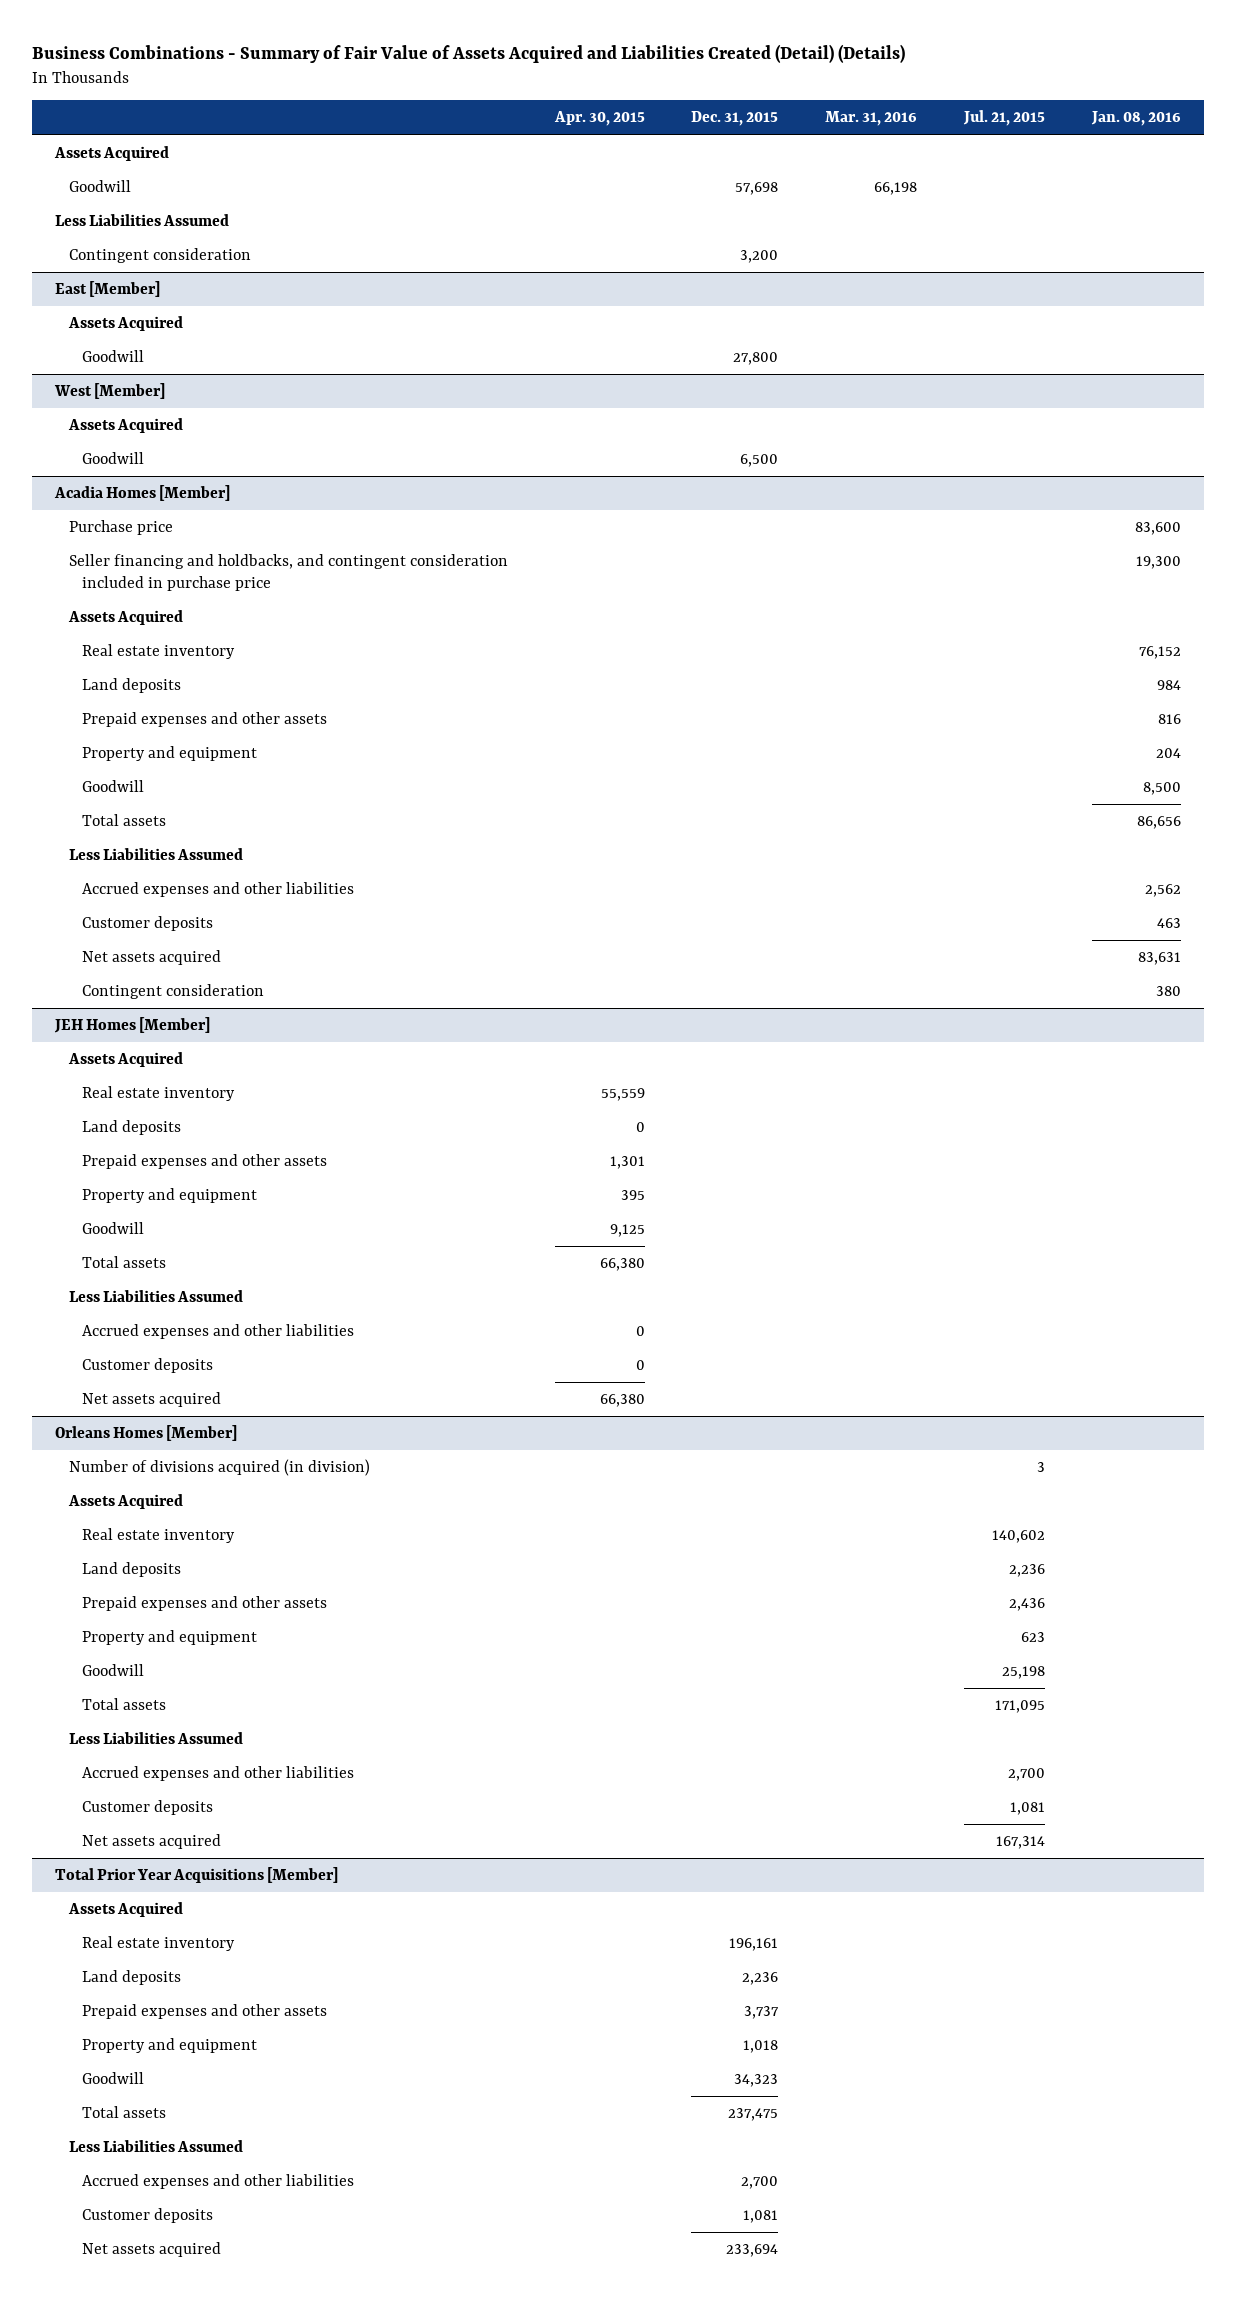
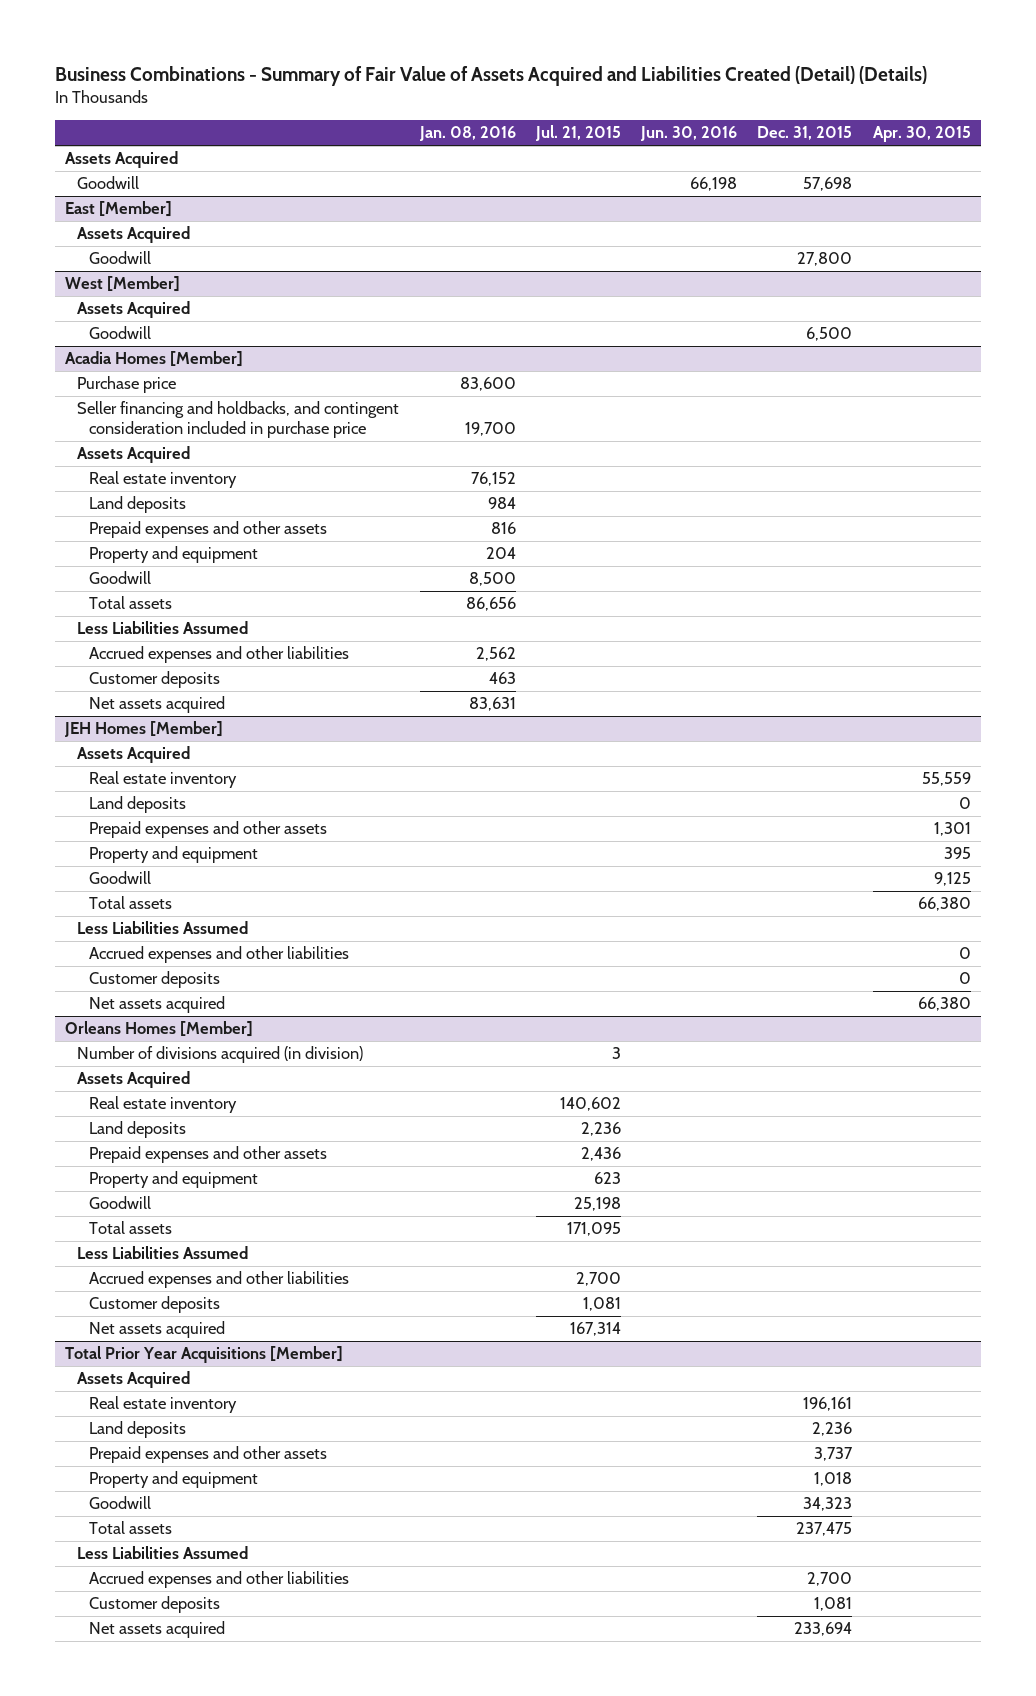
[825,111,918,127] Mar. 31, 2016 -> none
none -> [640,126,738,142] Jun. 30, 2016
[55,214,230,227] Less Liabilities Assumed -> none
[68,248,251,264] Contingent consideration -> none
[1135,556,1181,570] 19,300 -> [464,422,516,437] 19,700
[82,984,265,1000] Contingent consideration -> none

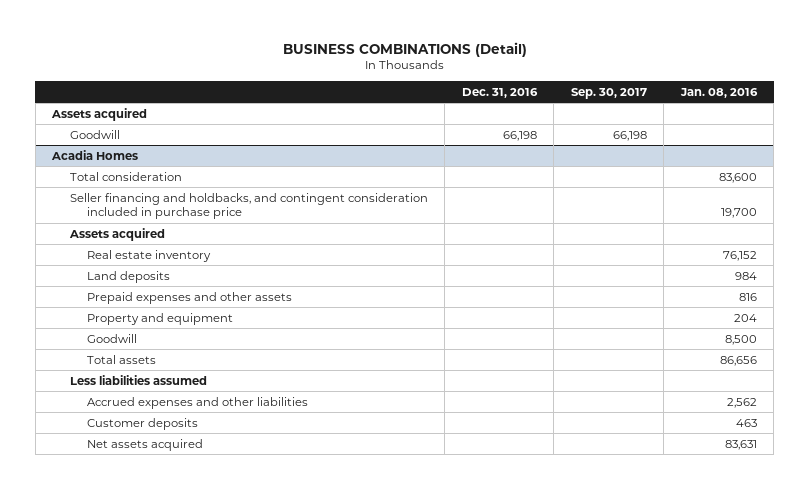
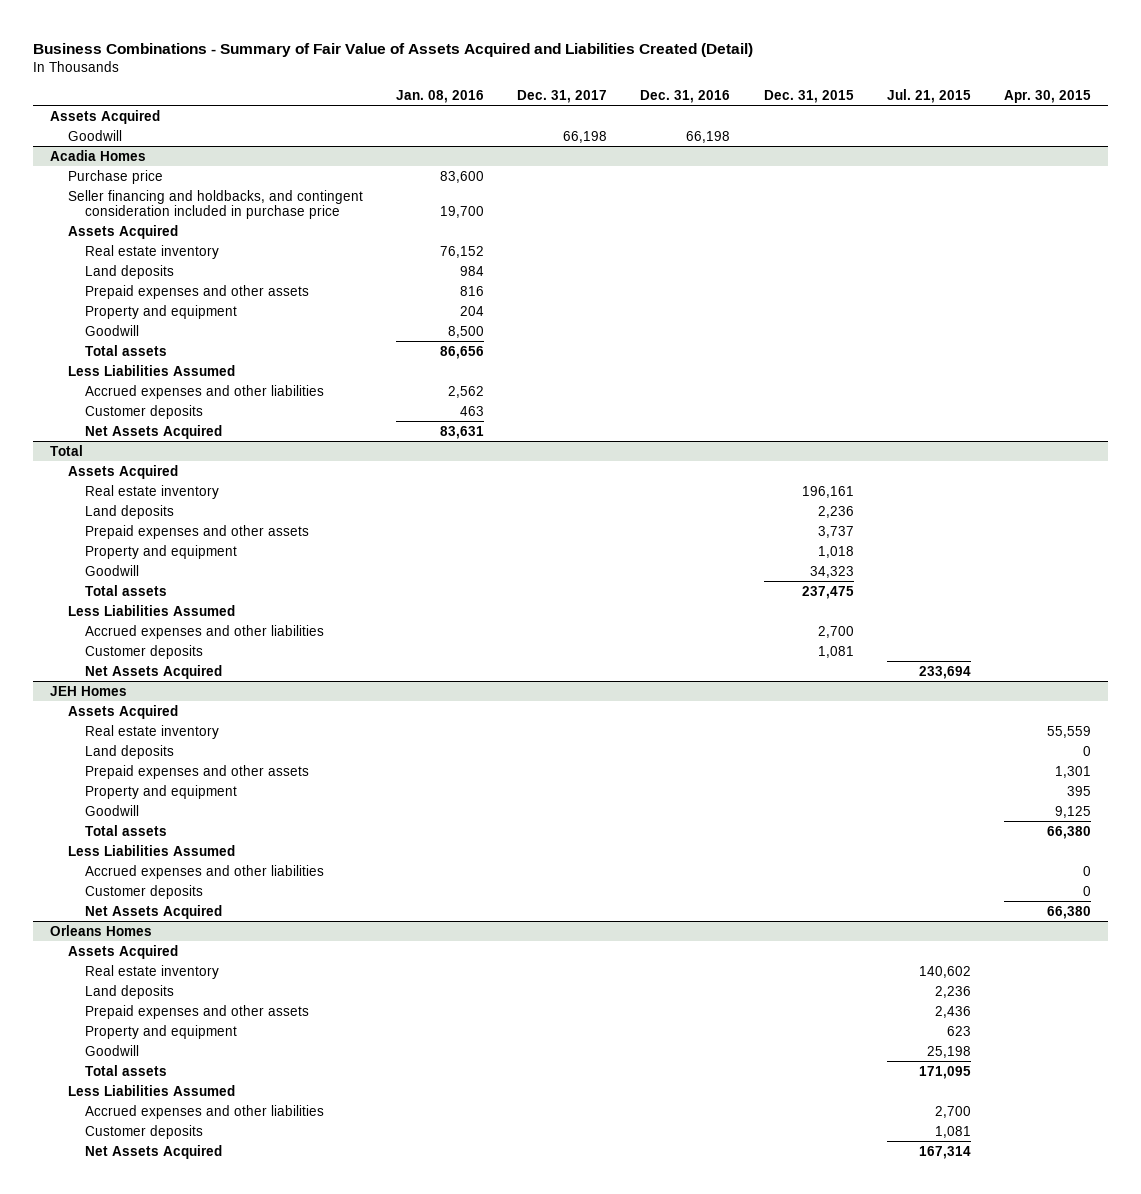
[282,41,527,57] BUSINESS COMBINATIONS (Detail) -> [33,43,754,58] Business Combinations - Summary of Fair Value of Assets Acquired and Liabilities Created (Detail)
[570,87,647,99] Sep. 30, 2017 -> none
none -> [517,89,608,103] Dec. 31, 2017
none -> [763,89,854,103] Dec. 31, 2015
none -> [886,88,971,103] Jul. 21, 2015
none -> [1003,89,1091,103] Apr. 30, 2015
[51,107,148,121] Assets acquired -> [50,109,161,124] Assets Acquired
[69,171,182,181] Total consideration -> [67,169,163,184] Purchase price
[68,227,165,241] Assets acquired -> [67,224,178,239] Assets Acquired
[69,374,207,385] Less liabilities assumed -> [67,364,235,376] Less Liabilities Assumed
[86,438,203,451] Net assets acquired -> [85,424,223,439] Net Assets Acquired
none -> [50,444,84,456] Total
none -> [67,464,178,479] Assets Acquired
none -> [85,484,220,499] Real estate inventory
none -> [85,504,175,519] Land deposits
none -> [85,524,310,539] Prepaid expenses and other assets
none -> [85,544,238,559] Property and equipment
none -> [85,564,140,576] Goodwill
none -> [85,584,168,596] Total assets
none -> [67,604,235,616] Less Liabilities Assumed
none -> [85,624,325,639] Accrued expenses and other liabilities
none -> [85,644,204,659] Customer deposits
none -> [85,664,223,679] Net Assets Acquired
none -> [50,685,128,696] JEH Homes
none -> [67,704,178,719] Assets Acquired
none -> [85,724,220,739] Real estate inventory
none -> [85,744,175,759] Land deposits
none -> [85,764,310,779] Prepaid expenses and other assets
none -> [85,784,238,799] Property and equipment
none -> [85,804,140,816] Goodwill
none -> [85,824,168,836] Total assets
none -> [67,844,235,856] Less Liabilities Assumed
none -> [85,864,325,879] Accrued expenses and other liabilities
none -> [85,884,204,899] Customer deposits
none -> [85,904,223,919] Net Assets Acquired
none -> [50,924,153,936] Orleans Homes
none -> [67,944,178,959] Assets Acquired
none -> [85,964,220,979] Real estate inventory
none -> [85,984,175,999] Land deposits
none -> [85,1004,310,1019] Prepaid expenses and other assets
none -> [85,1024,238,1039] Property and equipment
none -> [85,1044,140,1056] Goodwill
none -> [85,1064,168,1076] Total assets
none -> [67,1084,235,1096] Less Liabilities Assumed
none -> [85,1104,325,1119] Accrued expenses and other liabilities
none -> [85,1124,204,1139] Customer deposits
none -> [85,1144,223,1159] Net Assets Acquired

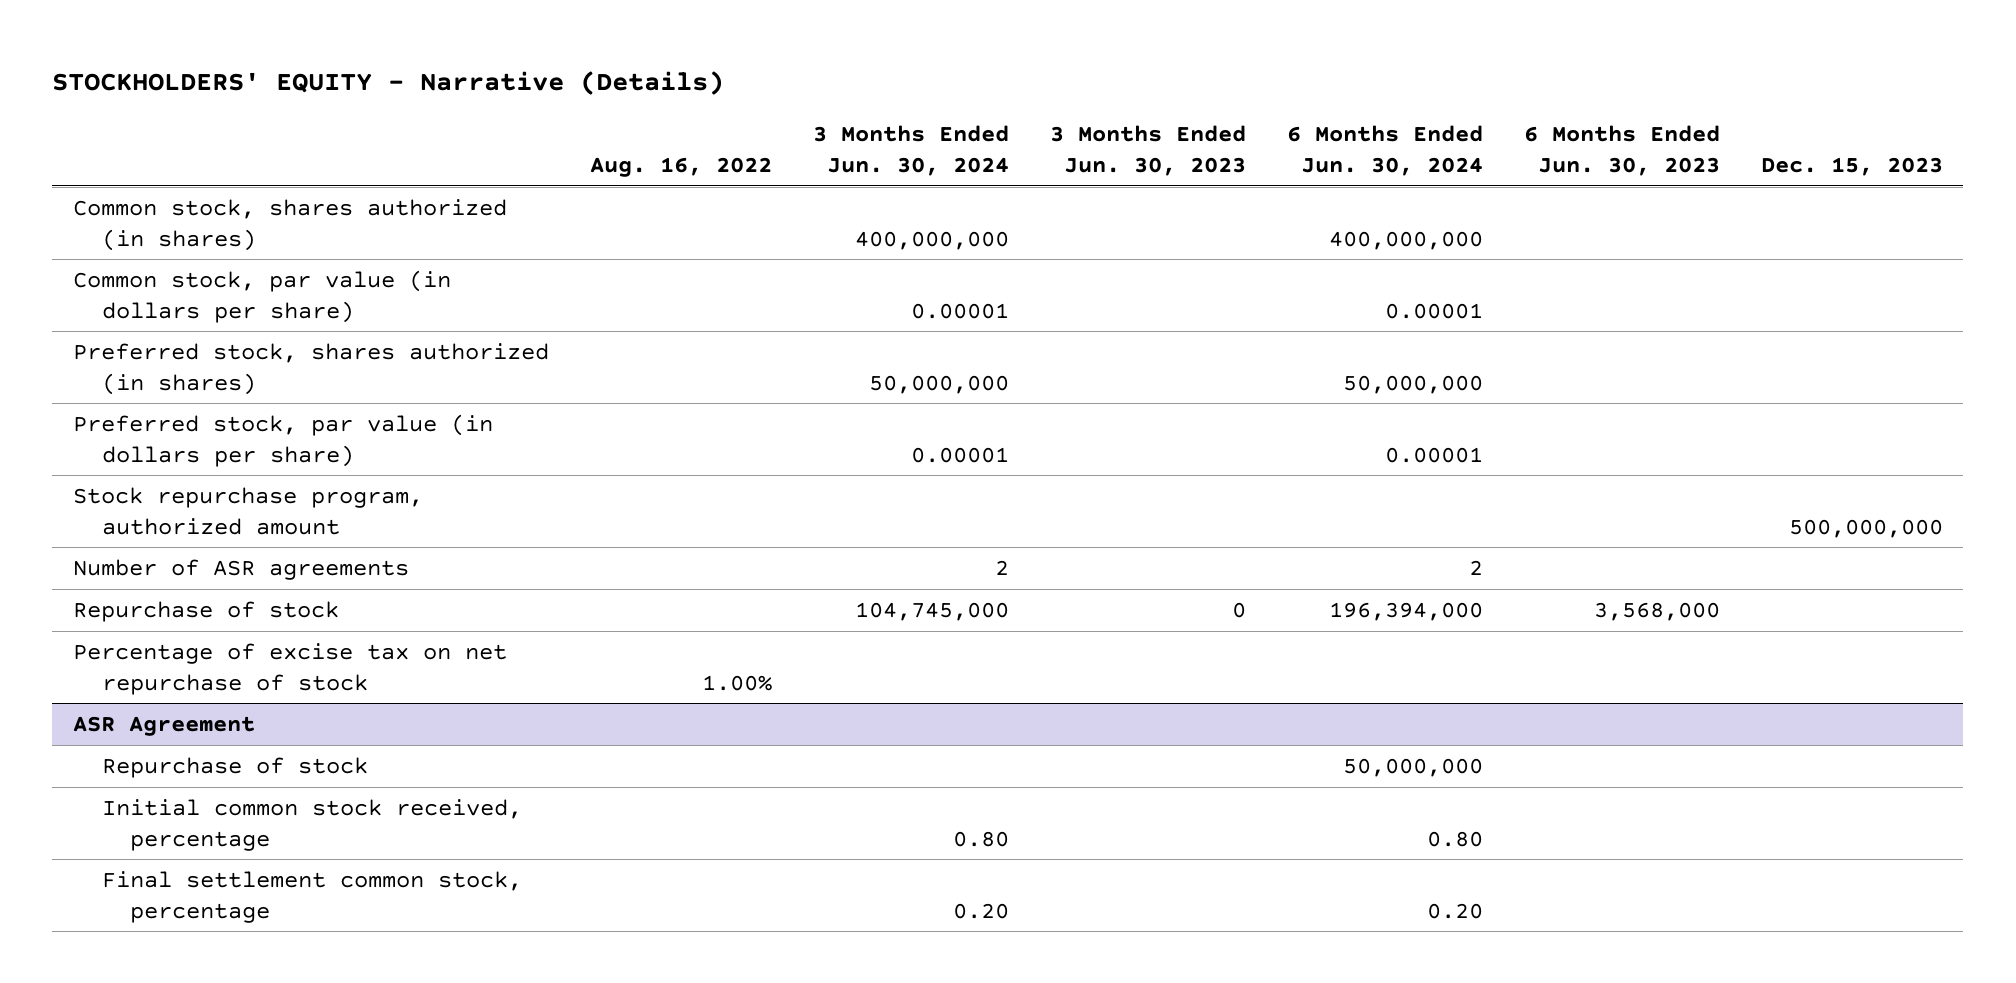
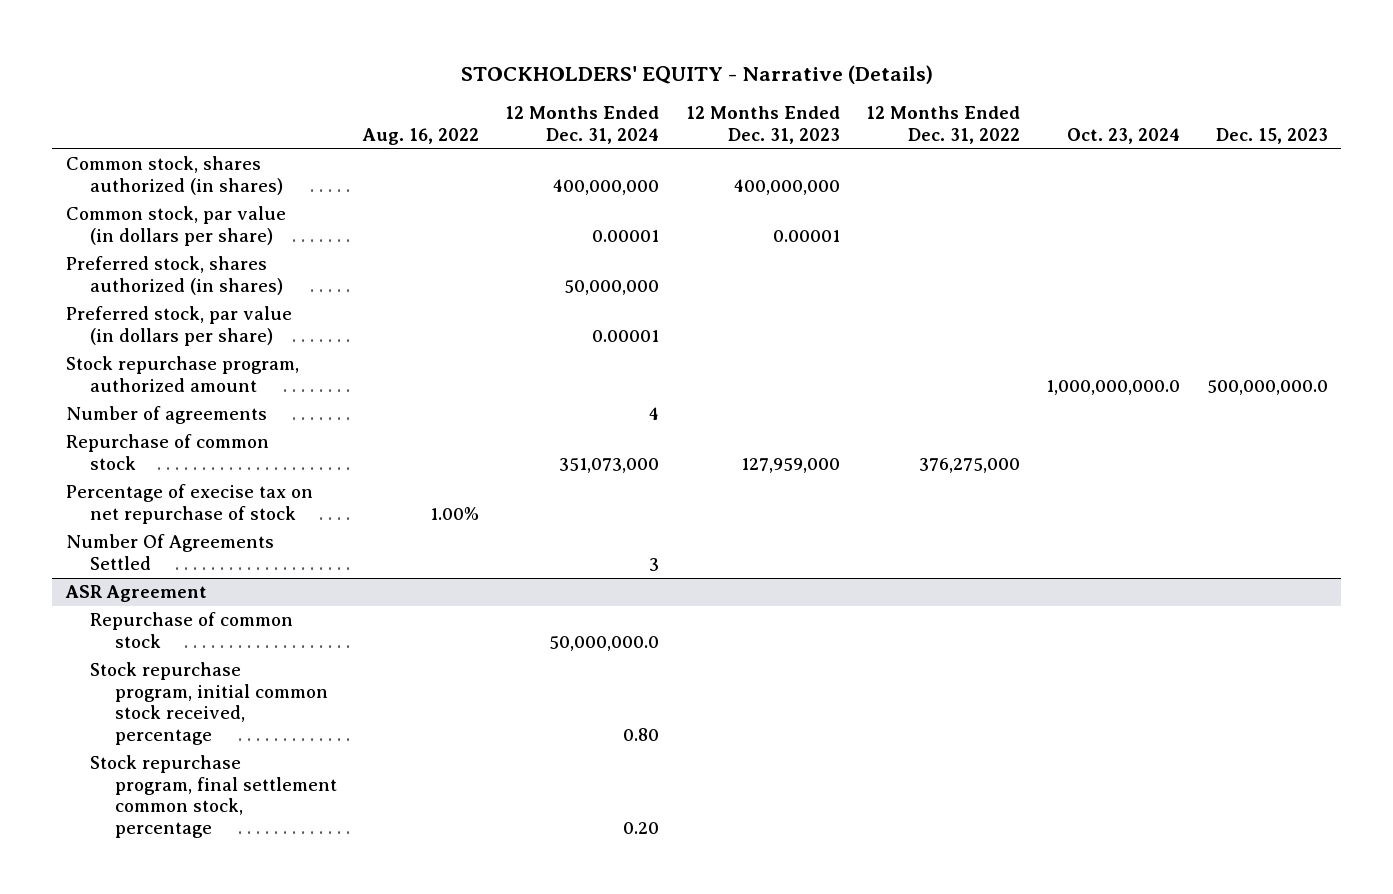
[812,125,1009,177] 3 Months Ended Jun. 30, 2024 -> none
[1049,125,1246,177] 3 Months Ended Jun. 30, 2023 -> none
[1286,125,1483,177] 6 Months Ended Jun. 30, 2024 -> none
[1523,125,1720,177] 6 Months Ended Jun. 30, 2023 -> none
none -> [505,106,660,144] 12 Months Ended Dec. 31, 2024
none -> [685,106,840,144] 12 Months Ended Dec. 31, 2023
none -> [866,106,1021,144] 12 Months Ended Dec. 31, 2022
none -> [1067,127,1181,144] Oct. 23, 2024
[1788,518,1943,538] 500,000,000 -> [1206,379,1328,395] 500,000,000.0
[72,558,409,580] Number of ASR agreements -> [65,406,267,425] Number of agreements
[72,600,339,622] Repurchase of stock -> [65,434,269,470] Repurchase of common stock
[72,642,507,695] Percentage of excise tax on net repurchase of stock -> [65,484,313,524] Percentage of execise tax on net repurchase of stock
none -> [65,534,274,570] Number Of Agreements Settled
[101,756,368,778] Repurchase of stock -> [90,612,294,648] Repurchase of common stock
[101,798,522,851] Initial common stock received, percentage -> [90,662,328,745] Stock repurchase program, initial common stock received, percentage
[101,870,522,923] Final settlement common stock, percentage -> [90,755,337,838] Stock repurchase program, final settlement common stock, percentage

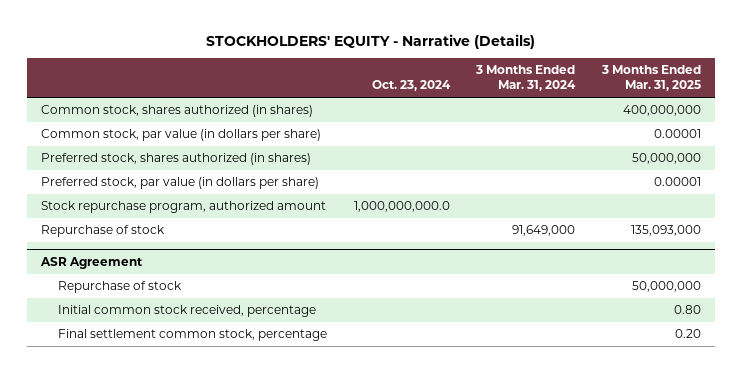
[362,127,480,145] Aug. 16, 2022 -> none
[505,106,660,144] 12 Months Ended Dec. 31, 2024 -> none
[685,106,840,144] 12 Months Ended Dec. 31, 2023 -> none
[866,106,1021,144] 12 Months Ended Dec. 31, 2022 -> none
[1215,127,1328,144] Dec. 15, 2023 -> none
none -> [475,65,577,92] 3 Months Ended Mar. 31, 2024
none -> [601,65,702,92] 3 Months Ended Mar. 31, 2025
[65,406,267,425] Number of agreements -> none
[65,484,313,524] Percentage of execise tax on net repurchase of stock -> none
[65,534,274,570] Number Of Agreements Settled -> none
[65,434,269,470] Repurchase of common stock -> [40,225,165,238] Repurchase of stock
[90,612,294,648] Repurchase of common stock -> [57,281,182,294] Repurchase of stock
[90,662,328,745] Stock repurchase program, initial common stock received, percentage -> [57,305,316,318] Initial common stock received, percentage
[90,755,337,838] Stock repurchase program, final settlement common stock, percentage -> [57,329,327,342] Final settlement common stock, percentage

